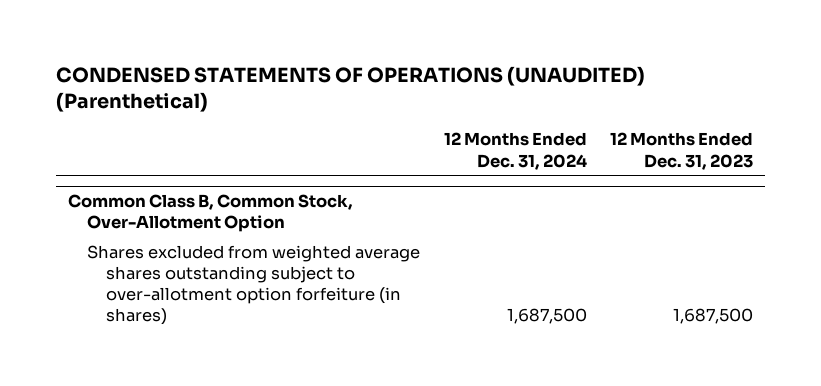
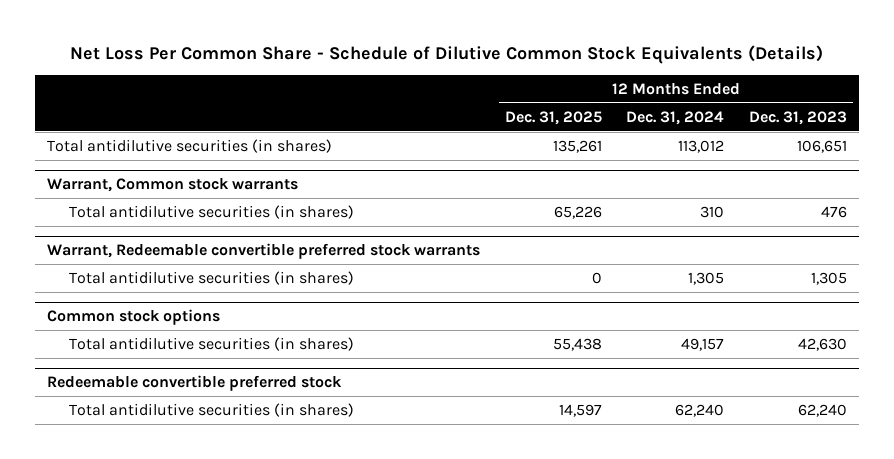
[56,66,646,113] CONDENSED STATEMENTS OF OPERATIONS (UNAUDITED) (Parenthetical) -> [70,45,824,65] Net Loss Per Common Share - Schedule of Dilutive Common Stock Equivalents (Details)
none -> [504,110,602,125] Dec. 31, 2025
[67,194,353,233] Common Class B, Common Stock, Over-Allotment Option -> none
[87,244,421,326] Shares excluded from weighted average shares outstanding subject to over-allotment option forfeiture (in shares) -> none
none -> [47,138,333,153] Total antidilutive securities (in shares)
none -> [47,177,299,192] Warrant, Common stock warrants
none -> [68,204,354,219] Total antidilutive securities (in shares)
none -> [47,242,481,259] Warrant, Redeemable convertible preferred stock warrants
none -> [68,270,354,285] Total antidilutive securities (in shares)
none -> [47,308,221,325] Common stock options
none -> [68,336,354,351] Total antidilutive securities (in shares)
none -> [47,374,343,391] Redeemable convertible preferred stock
none -> [68,402,354,417] Total antidilutive securities (in shares)

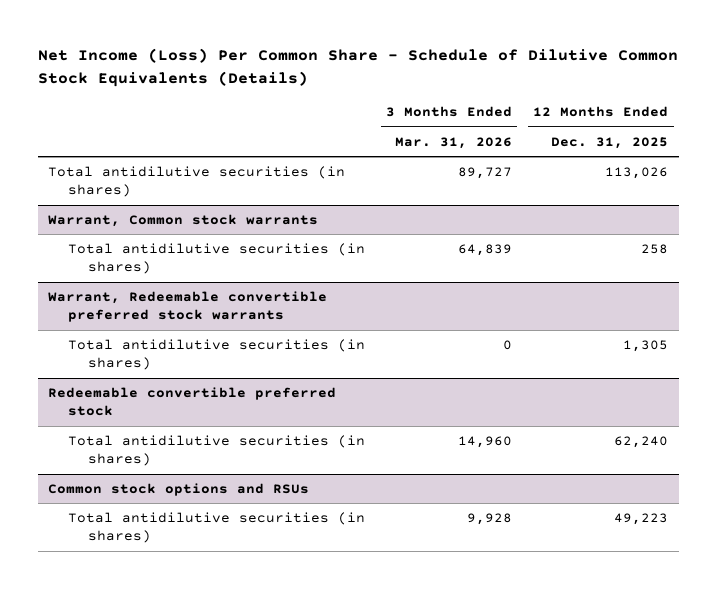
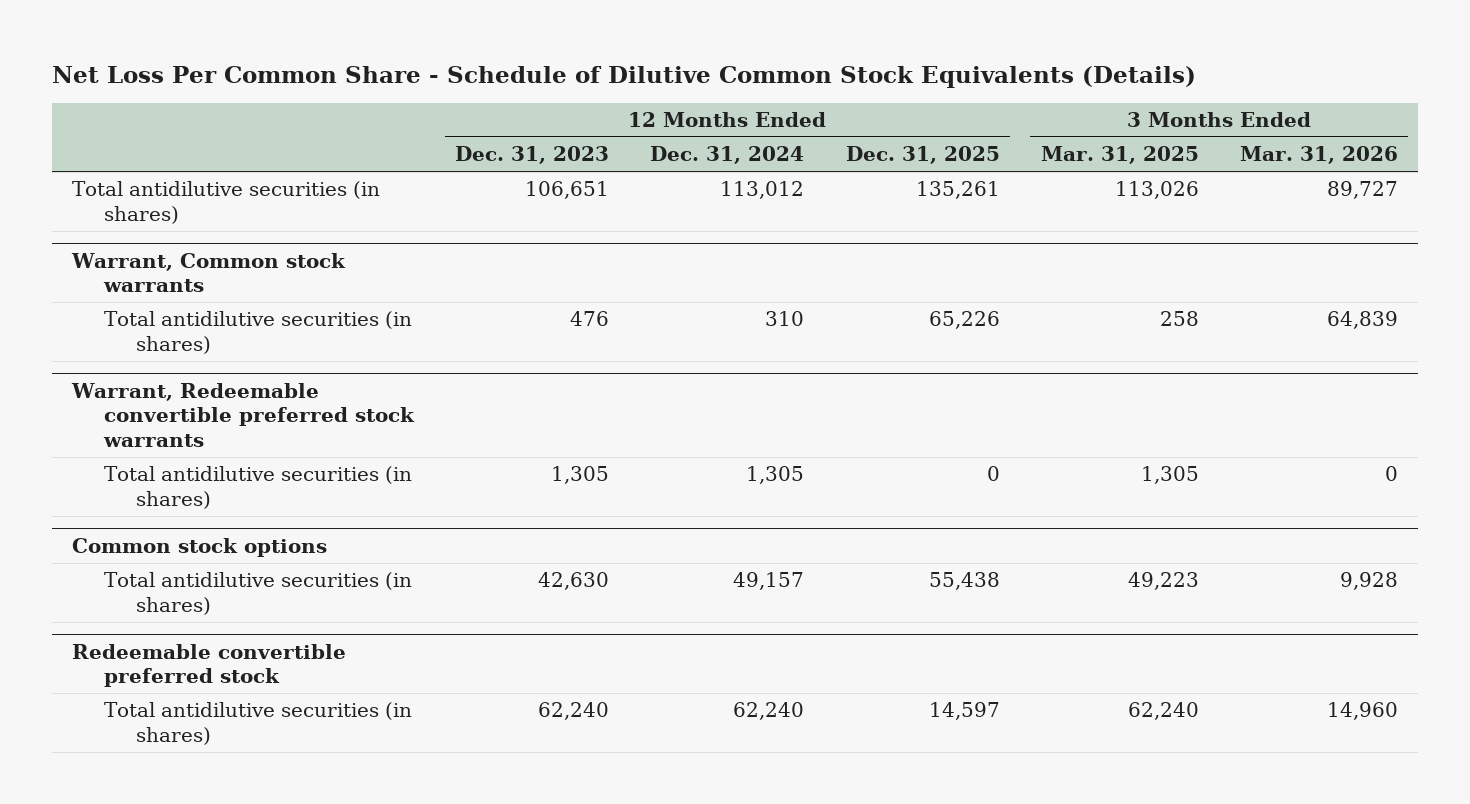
[37,48,678,87] Net Income (Loss) Per Common Share - Schedule of Dilutive Common Stock Equivalents (Details) -> [51,65,1196,88] Net Loss Per Common Share - Schedule of Dilutive Common Stock Equivalents (Details)
none -> [455,146,610,165] Dec. 31, 2023
none -> [650,146,805,165] Dec. 31, 2024
none -> [1040,146,1199,165] Mar. 31, 2025
[605,167,669,180] 113,026 -> [915,181,1000,200] 135,261
[641,244,669,255] 258 -> [928,311,1000,330] 65,226
[623,340,669,353] 1,305 -> [986,466,1000,482] 0
none -> [72,537,328,557] Common stock options
none -> [104,572,413,616] Total antidilutive securities (in shares)
[48,483,310,497] Common stock options and RSUs -> none
[67,512,365,544] Total antidilutive securities (in shares) -> none
[614,436,669,449] 62,240 -> [928,702,1000,721] 14,597

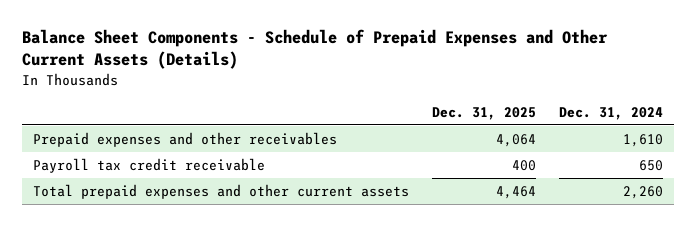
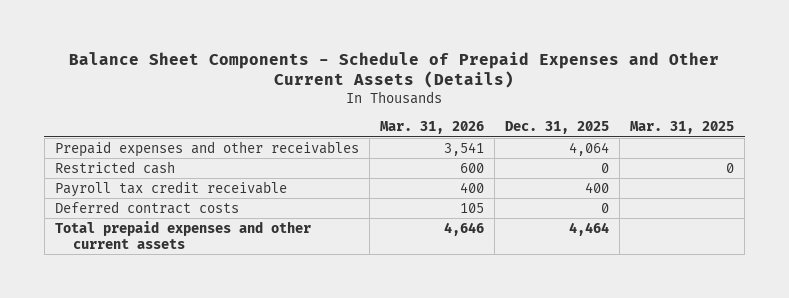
[558,106,663,120] Dec. 31, 2024 -> none
none -> [379,121,484,135] Mar. 31, 2026
none -> [630,121,735,135] Mar. 31, 2025
none -> [54,160,175,174] Restricted cash
none -> [54,200,239,214] Deferred contract costs

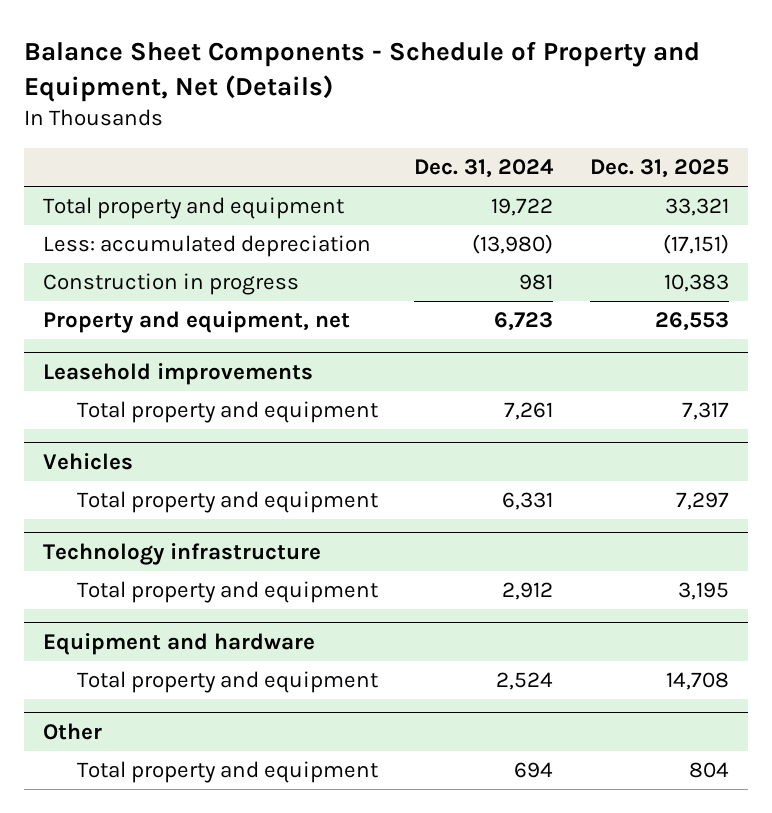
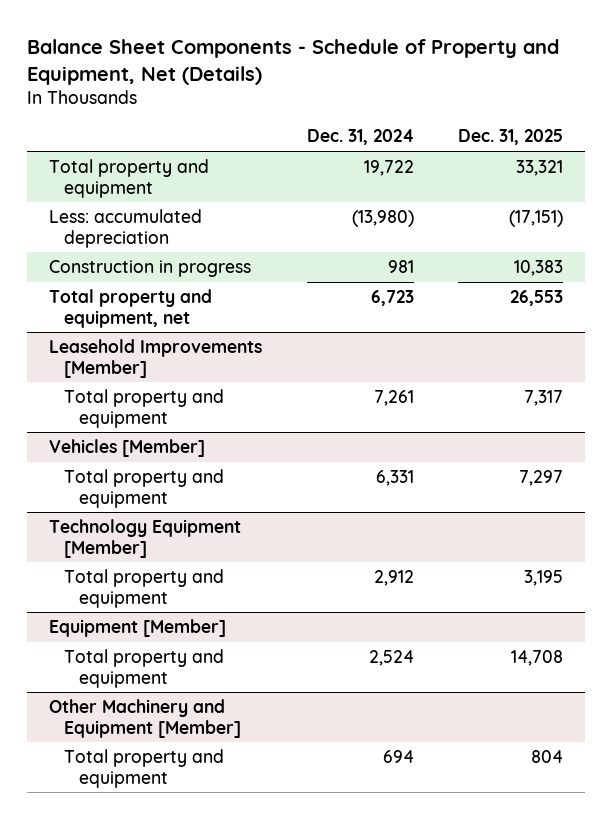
[42,311,350,334] Property and equipment, net -> [49,288,213,328] Total property and equipment, net
[42,362,313,385] Leasehold improvements -> [49,338,263,378] Leasehold Improvements [Member]
[42,452,133,470] Vehicles -> [49,438,206,457] Vehicles [Member]
[42,542,321,565] Technology infrastructure -> [49,518,242,558] Technology Equipment [Member]
[42,632,315,655] Equipment and hardware -> none
none -> [49,618,227,637] Equipment [Member]
[42,722,102,740] Other -> none
none -> [49,698,241,738] Other Machinery and Equipment [Member]

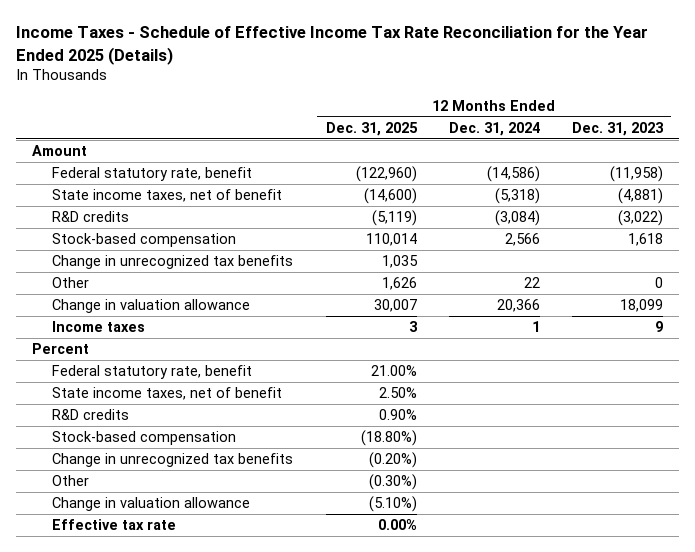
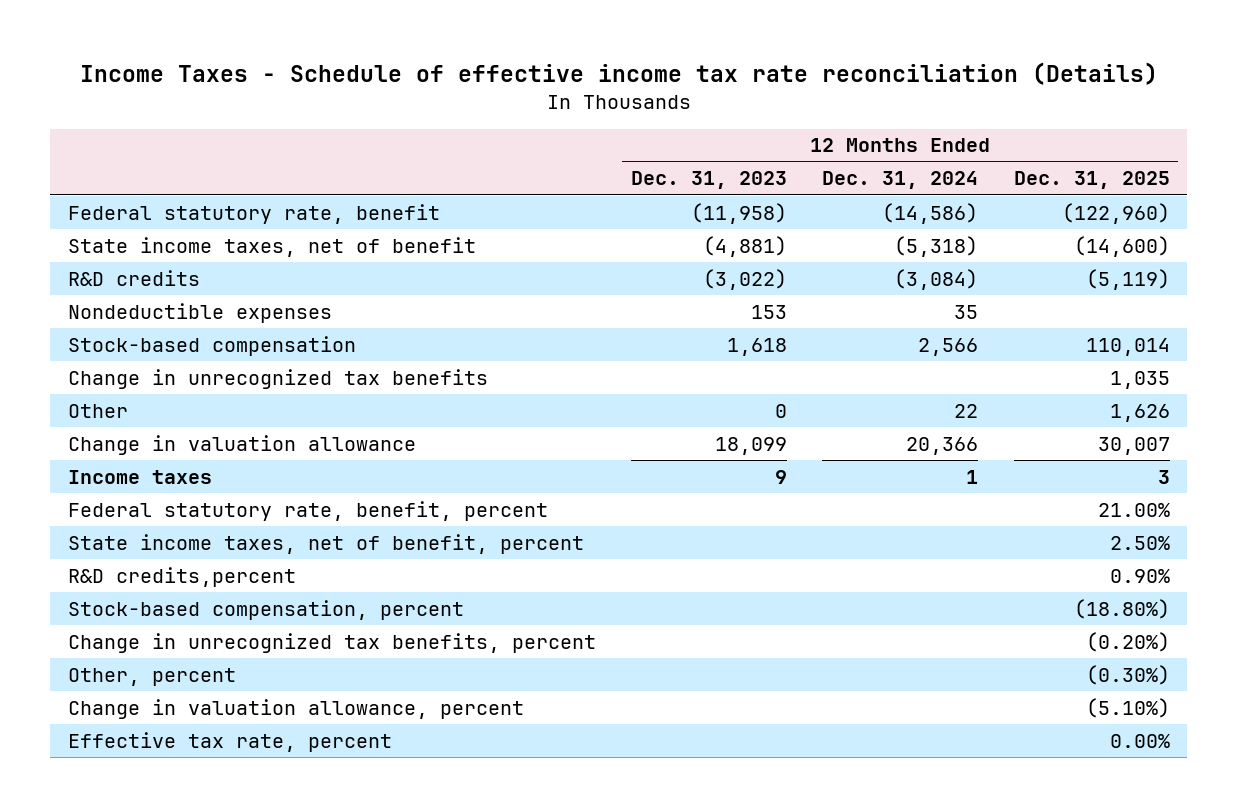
[16,26,649,65] Income Taxes - Schedule of Effective Income Tax Rate Reconciliation for the Year Ended 2025 (Details) -> [79,61,1158,85] Income Taxes - Schedule of effective income tax rate reconciliation (Details)
[32,145,88,157] Amount -> none
none -> [68,302,333,323] Nondeductible expenses
[32,343,90,355] Percent -> none
[52,365,253,380] Federal statutory rate, benefit -> [68,500,549,521] Federal statutory rate, benefit, percent
[52,387,283,401] State income taxes, net of benefit -> [68,533,585,554] State income taxes, net of benefit, percent
[52,409,130,421] R&D credits -> [68,566,297,587] R&D credits,percent
[52,431,237,446] Stock-based compensation -> [68,599,465,620] Stock-based compensation, percent
[52,453,294,468] Change in unrecognized tax benefits -> [68,632,597,653] Change in unrecognized tax benefits, percent
[52,475,90,487] Other -> [68,667,237,686] Other, percent
[52,497,251,512] Change in valuation allowance -> [68,698,525,719] Change in valuation allowance, percent
[52,519,177,531] Effective tax rate -> [68,731,393,752] Effective tax rate, percent

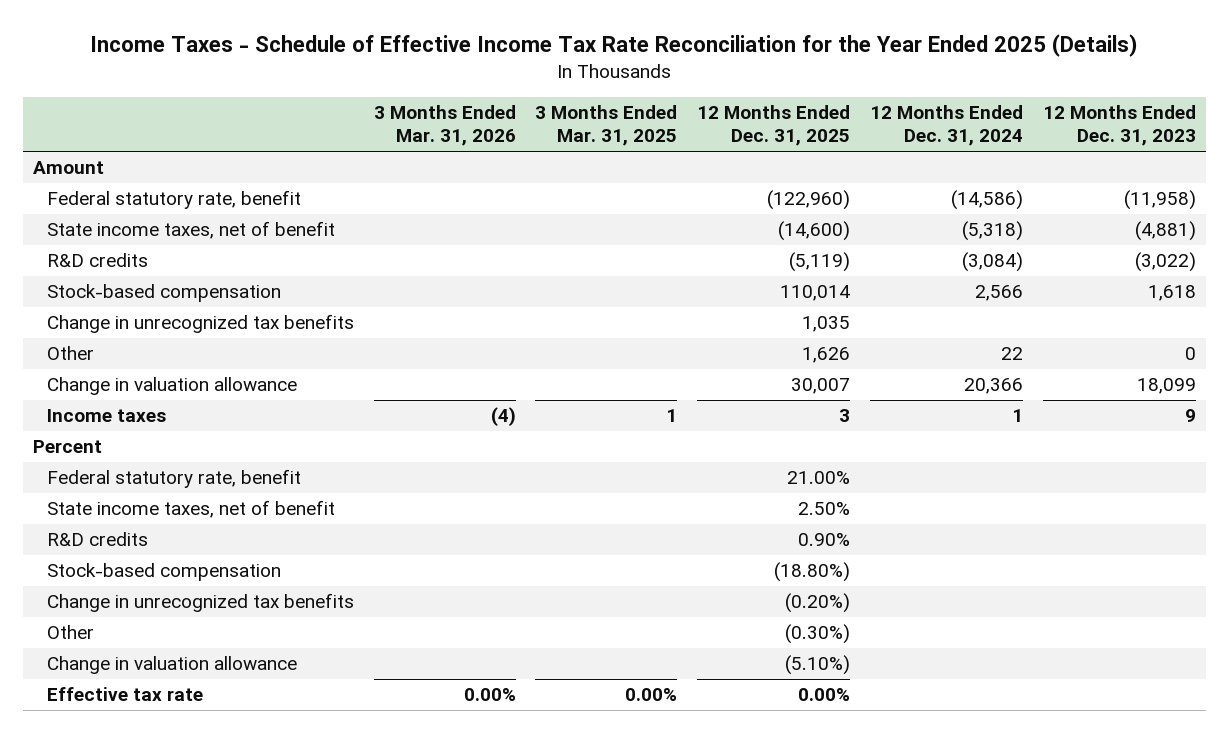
[79,61,1158,85] Income Taxes - Schedule of effective income tax rate reconciliation (Details) -> [90,34,1139,58] Income Taxes - Schedule of Effective Income Tax Rate Reconciliation for the Year Ended 2025 (Details)
none -> [373,104,516,147] 3 Months Ended Mar. 31, 2026
none -> [535,104,678,147] 3 Months Ended Mar. 31, 2025
none -> [32,161,104,175] Amount
[68,302,333,323] Nondeductible expenses -> none
none -> [32,440,102,454] Percent
[68,500,549,521] Federal statutory rate, benefit, percent -> [46,469,301,489] Federal statutory rate, benefit
[68,533,585,554] State income taxes, net of benefit, percent -> [46,500,335,519] State income taxes, net of benefit
[68,566,297,587] R&D credits,percent -> [46,532,148,547] R&D credits
[68,599,465,620] Stock-based compensation, percent -> [46,563,281,582] Stock-based compensation
[68,632,597,653] Change in unrecognized tax benefits, percent -> [46,593,354,613] Change in unrecognized tax benefits
[68,667,237,686] Other, percent -> [46,625,94,640] Other
[68,698,525,719] Change in valuation allowance, percent -> [46,656,297,675] Change in valuation allowance
[68,731,393,752] Effective tax rate, percent -> [46,687,203,702] Effective tax rate

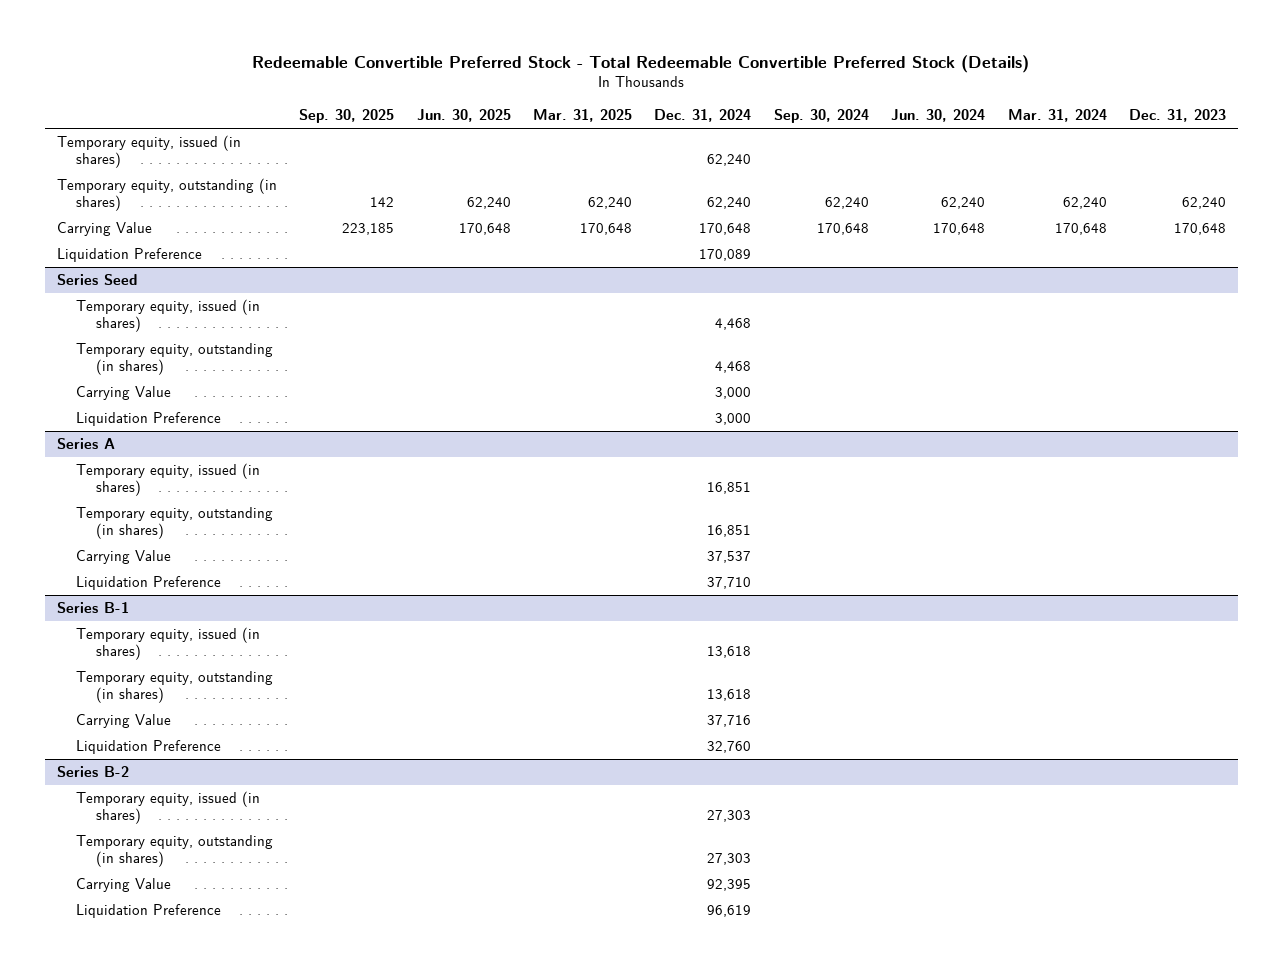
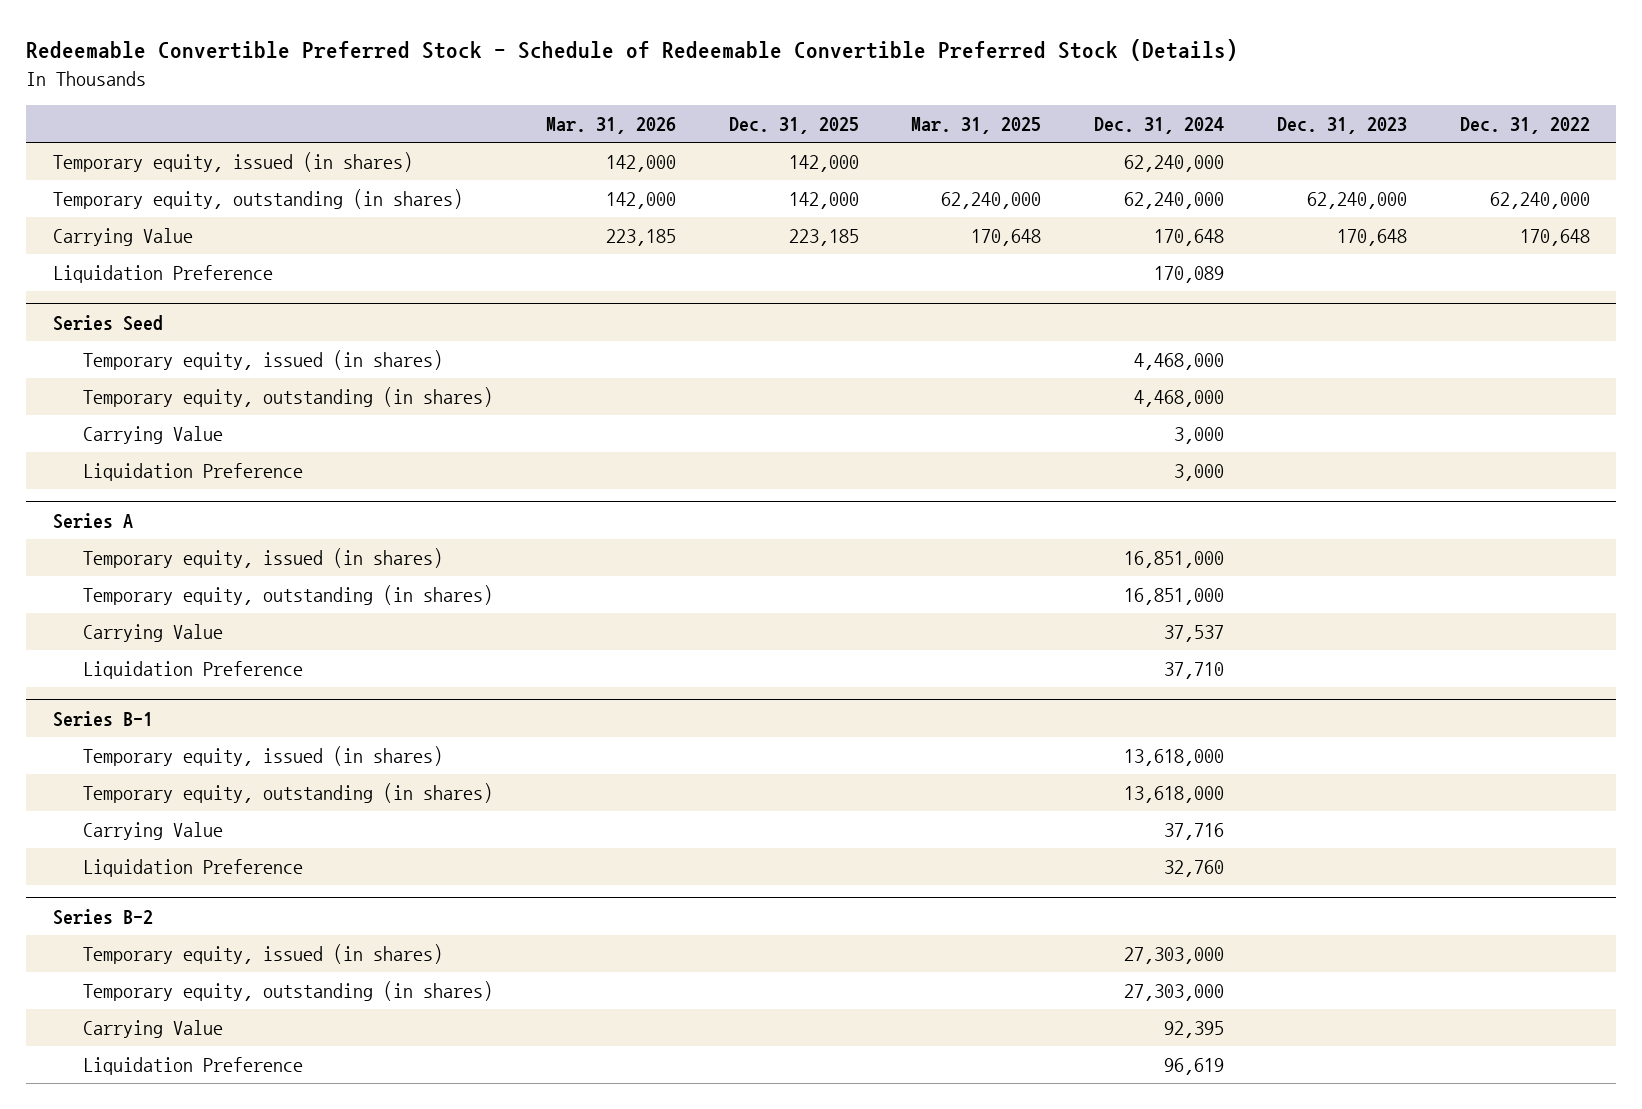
[252,54,1030,73] Redeemable Convertible Preferred Stock - Total Redeemable Convertible Preferred Stock (Details) -> [26,39,1239,62] Redeemable Convertible Preferred Stock - Schedule of Redeemable Convertible Preferred Stock (Details)
[299,108,395,123] Sep. 30, 2025 -> none
[416,108,511,122] Jun. 30, 2025 -> none
[773,108,869,123] Sep. 30, 2024 -> none
[891,108,986,122] Jun. 30, 2024 -> none
[1007,108,1107,122] Mar. 31, 2024 -> none
none -> [545,116,676,134] Mar. 31, 2026
none -> [728,116,859,134] Dec. 31, 2025
none -> [1459,116,1590,134] Dec. 31, 2022
[707,154,752,167] 62,240 -> [1124,155,1225,173] 62,240,000
[587,197,632,210] 62,240 -> [941,192,1042,210] 62,240,000
[707,197,752,210] 62,240 -> [1124,192,1225,210] 62,240,000
[1182,197,1227,210] 62,240 -> [1306,192,1407,210] 62,240,000
[715,318,752,331] 4,468 -> [1134,353,1225,371] 4,468,000
[715,361,752,374] 4,468 -> [1134,390,1225,408] 4,468,000
[707,482,752,495] 16,851 -> [1124,551,1225,569] 16,851,000
[707,525,752,538] 16,851 -> [1124,588,1225,606] 16,851,000
[707,646,752,659] 13,618 -> [1124,749,1225,767] 13,618,000
[707,689,752,702] 13,618 -> [1124,786,1225,804] 13,618,000
[707,810,752,823] 27,303 -> [1124,947,1225,965] 27,303,000
[707,853,752,866] 27,303 -> [1124,984,1225,1002] 27,303,000

